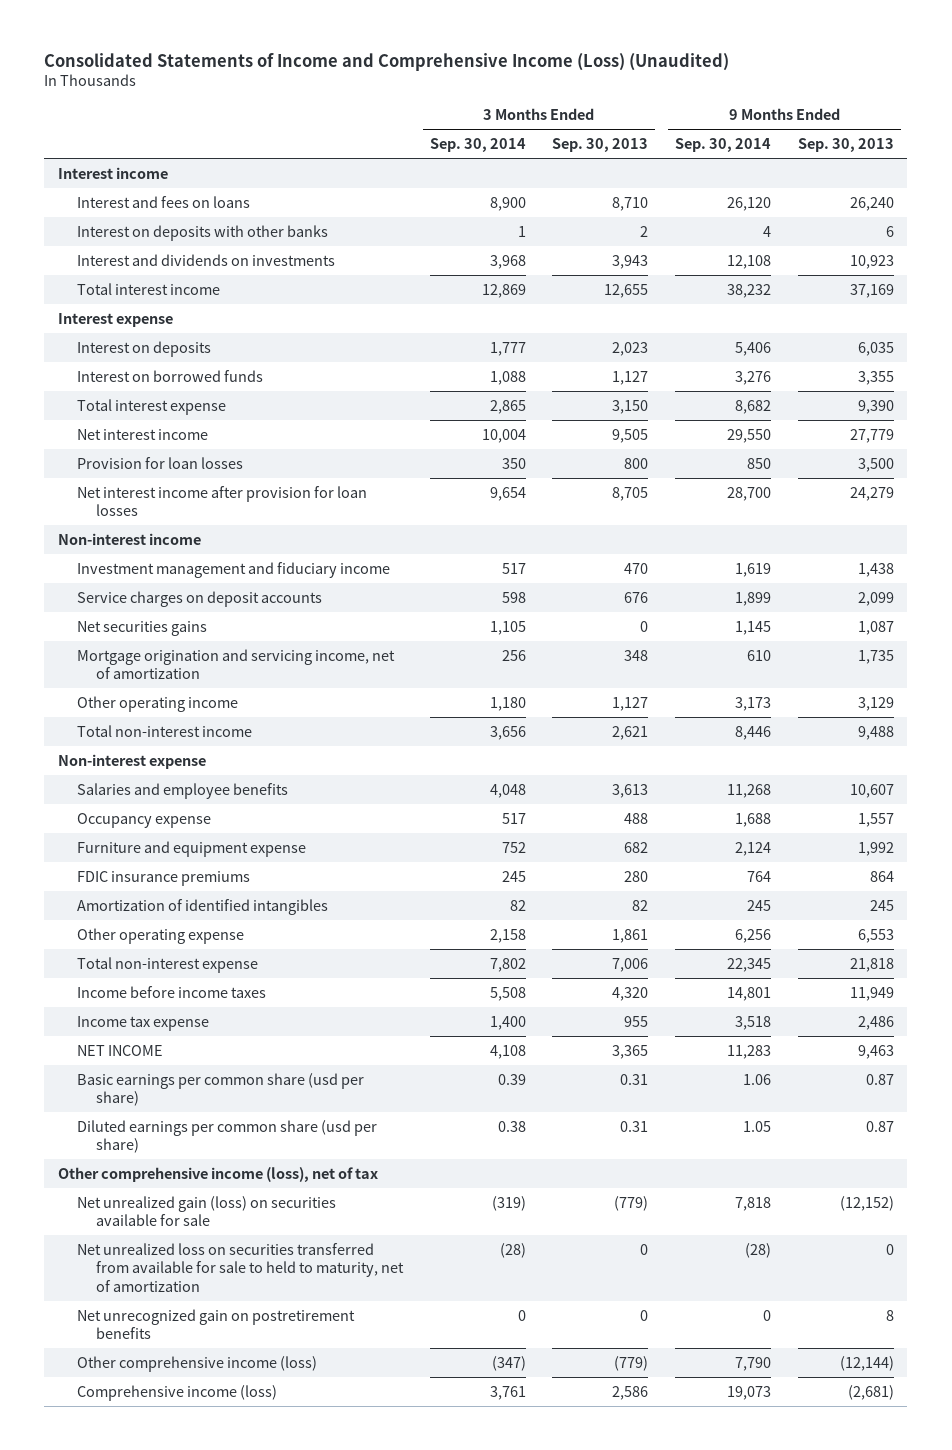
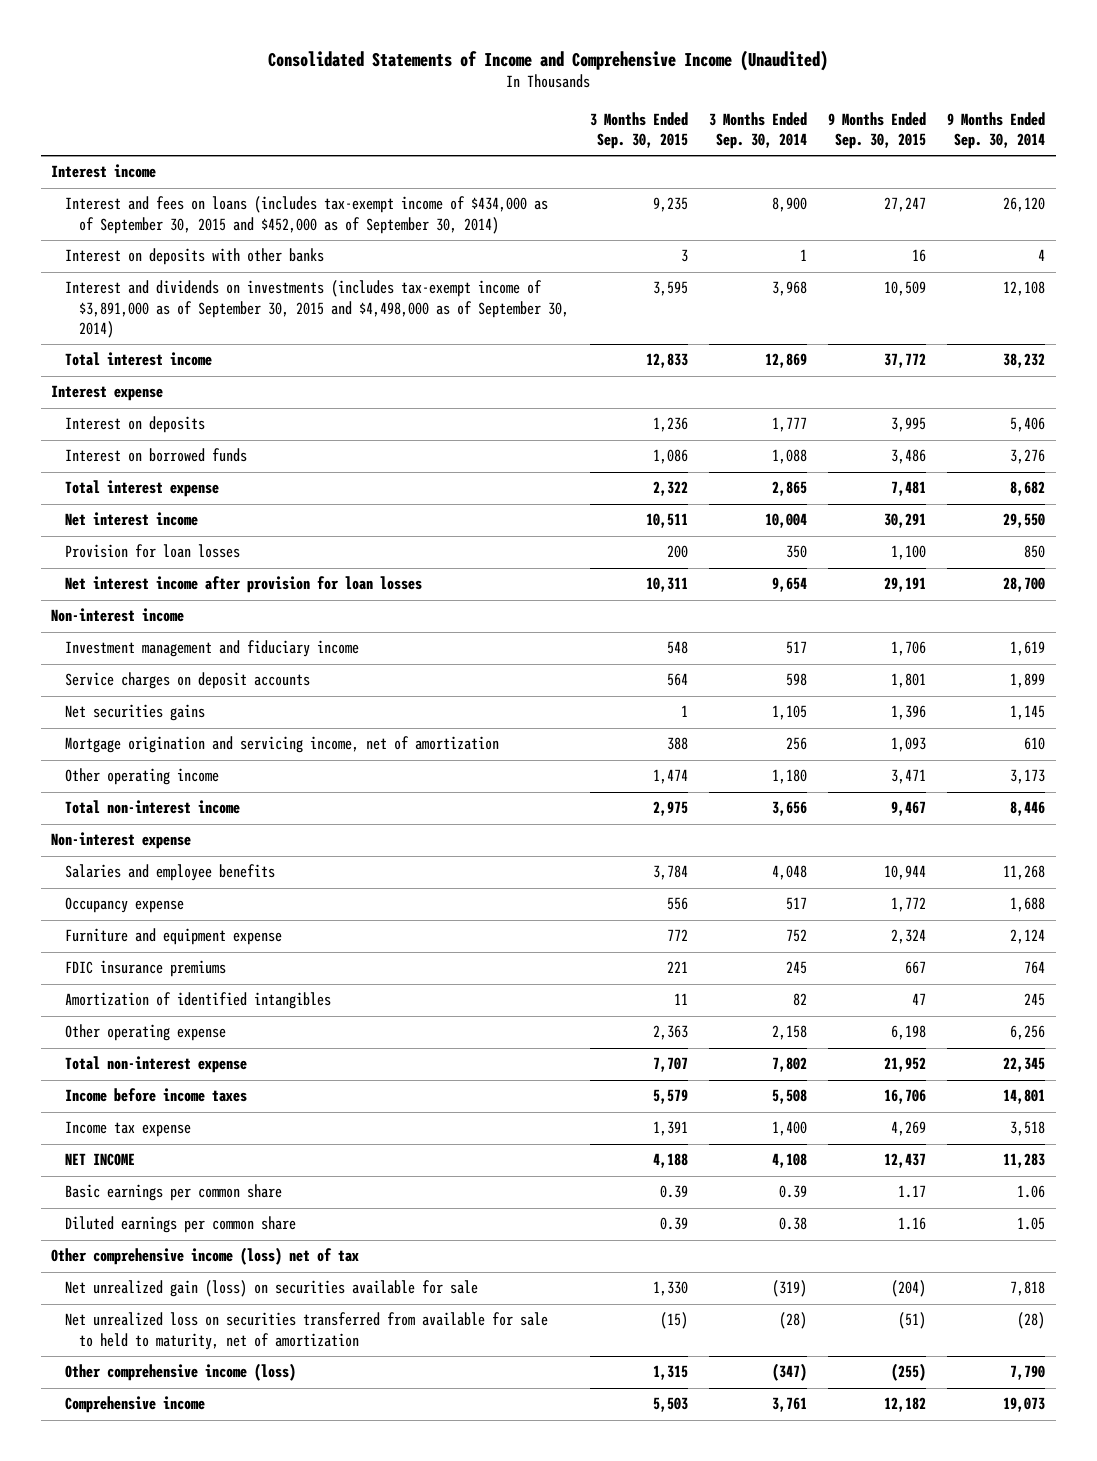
[44,52,730,71] Consolidated Statements of Income and Comprehensive Income (Loss) (Unaudited) -> [268,49,829,71] Consolidated Statements of Income and Comprehensive Income (Unaudited)
[552,137,649,152] Sep. 30, 2013 -> none
[798,137,895,152] Sep. 30, 2013 -> none
none -> [590,111,689,150] 3 Months Ended Sep. 30, 2015
none -> [828,111,927,150] 9 Months Ended Sep. 30, 2015
[76,195,250,208] Interest and fees on loans -> [65,196,549,234] Interest and fees on loans (includes tax-exempt income of $434,000 as of September 30, 2015 and $452,000 as of September 30, 2014)
[76,253,335,266] Interest and dividends on investments -> [65,280,570,338] Interest and dividends on investments (includes tax-exempt income of $3,891,000 as of September 30, 2015 and $4,498,000 as of September 30, 2014)
[76,1072,364,1107] Basic earnings per common share (usd per share) -> [65,1184,283,1202] Basic earnings per common share
[76,1119,377,1154] Diluted earnings per common share (usd per share) -> [65,1216,297,1234] Diluted earnings per common share
[57,1166,378,1182] Other comprehensive income (loss), net of tax -> [51,1247,360,1266] Other comprehensive income (loss) net of tax
[76,1308,355,1340] Net unrecognized gain on postretirement benefits -> none
[76,1384,277,1401] Comprehensive income (loss) -> [65,1396,206,1414] Comprehensive income

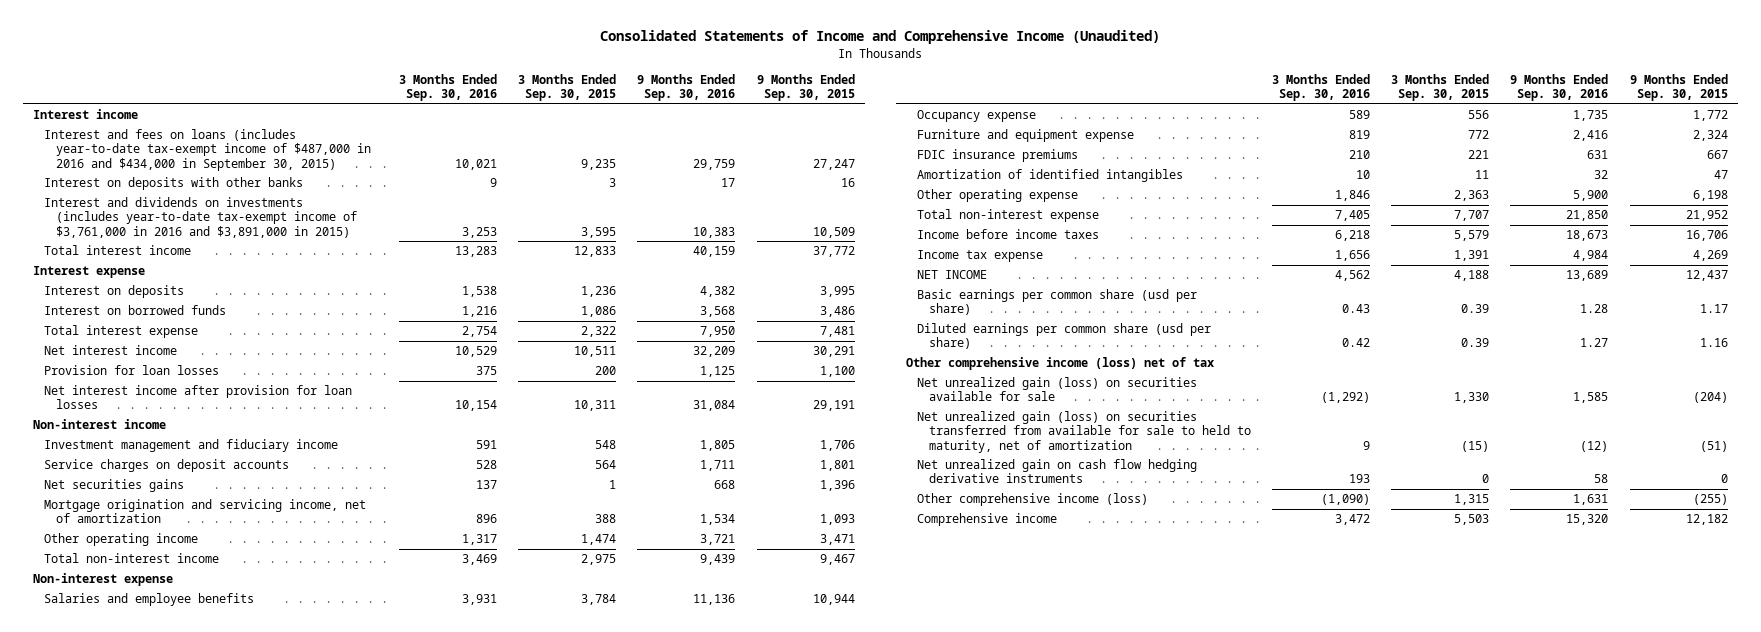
[709,111,808,150] 3 Months Ended Sep. 30, 2014 -> none
[947,111,1046,150] 9 Months Ended Sep. 30, 2014 -> none
none -> [399,73,498,102] 3 Months Ended Sep. 30, 2016
none -> [637,73,736,102] 9 Months Ended Sep. 30, 2016
[65,196,549,234] Interest and fees on loans (includes tax-exempt income of $434,000 as of September 30, 2015 and $452,000 as of September 30, 2014) -> [44,129,371,171] Interest and fees on loans (includes year-to-date tax-exempt income of $487,000 in 2016 and $434,000 in September 30, 2015)
[65,280,570,338] Interest and dividends on investments (includes tax-exempt income of $3,891,000 as of September 30, 2015 and $4,498,000 as of September 30, 2014) -> [44,197,357,238] Interest and dividends on investments (includes year-to-date tax-exempt income of $3,761,000 in 2016 and $3,891,000 in 2015)
[65,1184,283,1202] Basic earnings per common share -> [917,289,1198,316] Basic earnings per common share (usd per share)
[65,1216,297,1234] Diluted earnings per common share -> [917,323,1212,350] Diluted earnings per common share (usd per share)
[65,1312,549,1350] Net unrealized loss on securities transferred from available for sale to held to maturity, net of amortization -> [917,411,1251,453] Net unrealized gain (loss) on securities transferred from available for sale to held to maturity, net of amortization
none -> [917,459,1198,484] Net unrealized gain on cash flow hedging derivative instruments

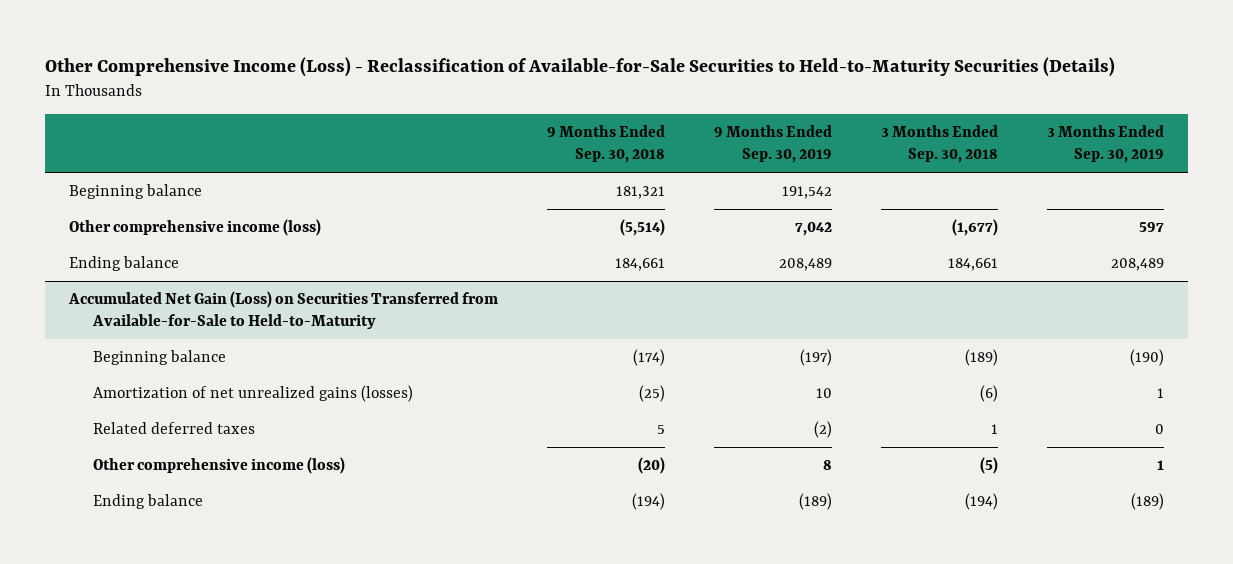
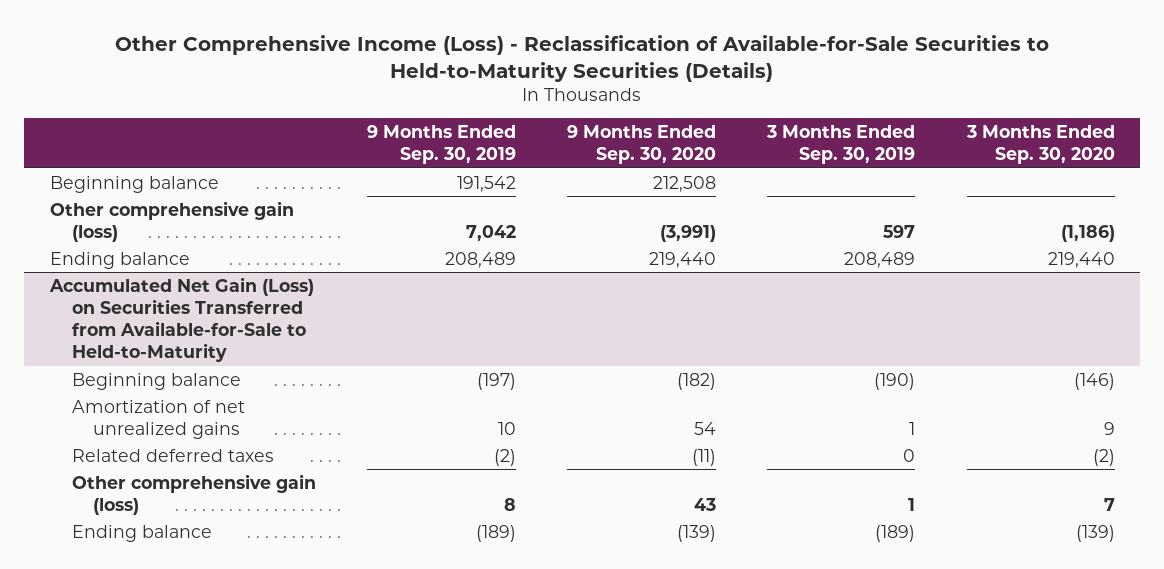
[547,125,666,164] 9 Months Ended Sep. 30, 2018 -> none
[880,125,998,164] 3 Months Ended Sep. 30, 2018 -> none
none -> [567,125,717,165] 9 Months Ended Sep. 30, 2020
none -> [965,125,1115,165] 3 Months Ended Sep. 30, 2020
[69,218,322,236] Other comprehensive income (loss) -> [49,200,294,242] Other comprehensive gain (loss)
[93,384,414,402] Amortization of net unrealized gains (losses) -> [71,399,245,439] Amortization of net unrealized gains
[93,456,346,474] Other comprehensive income (loss) -> [71,473,316,515] Other comprehensive gain (loss)

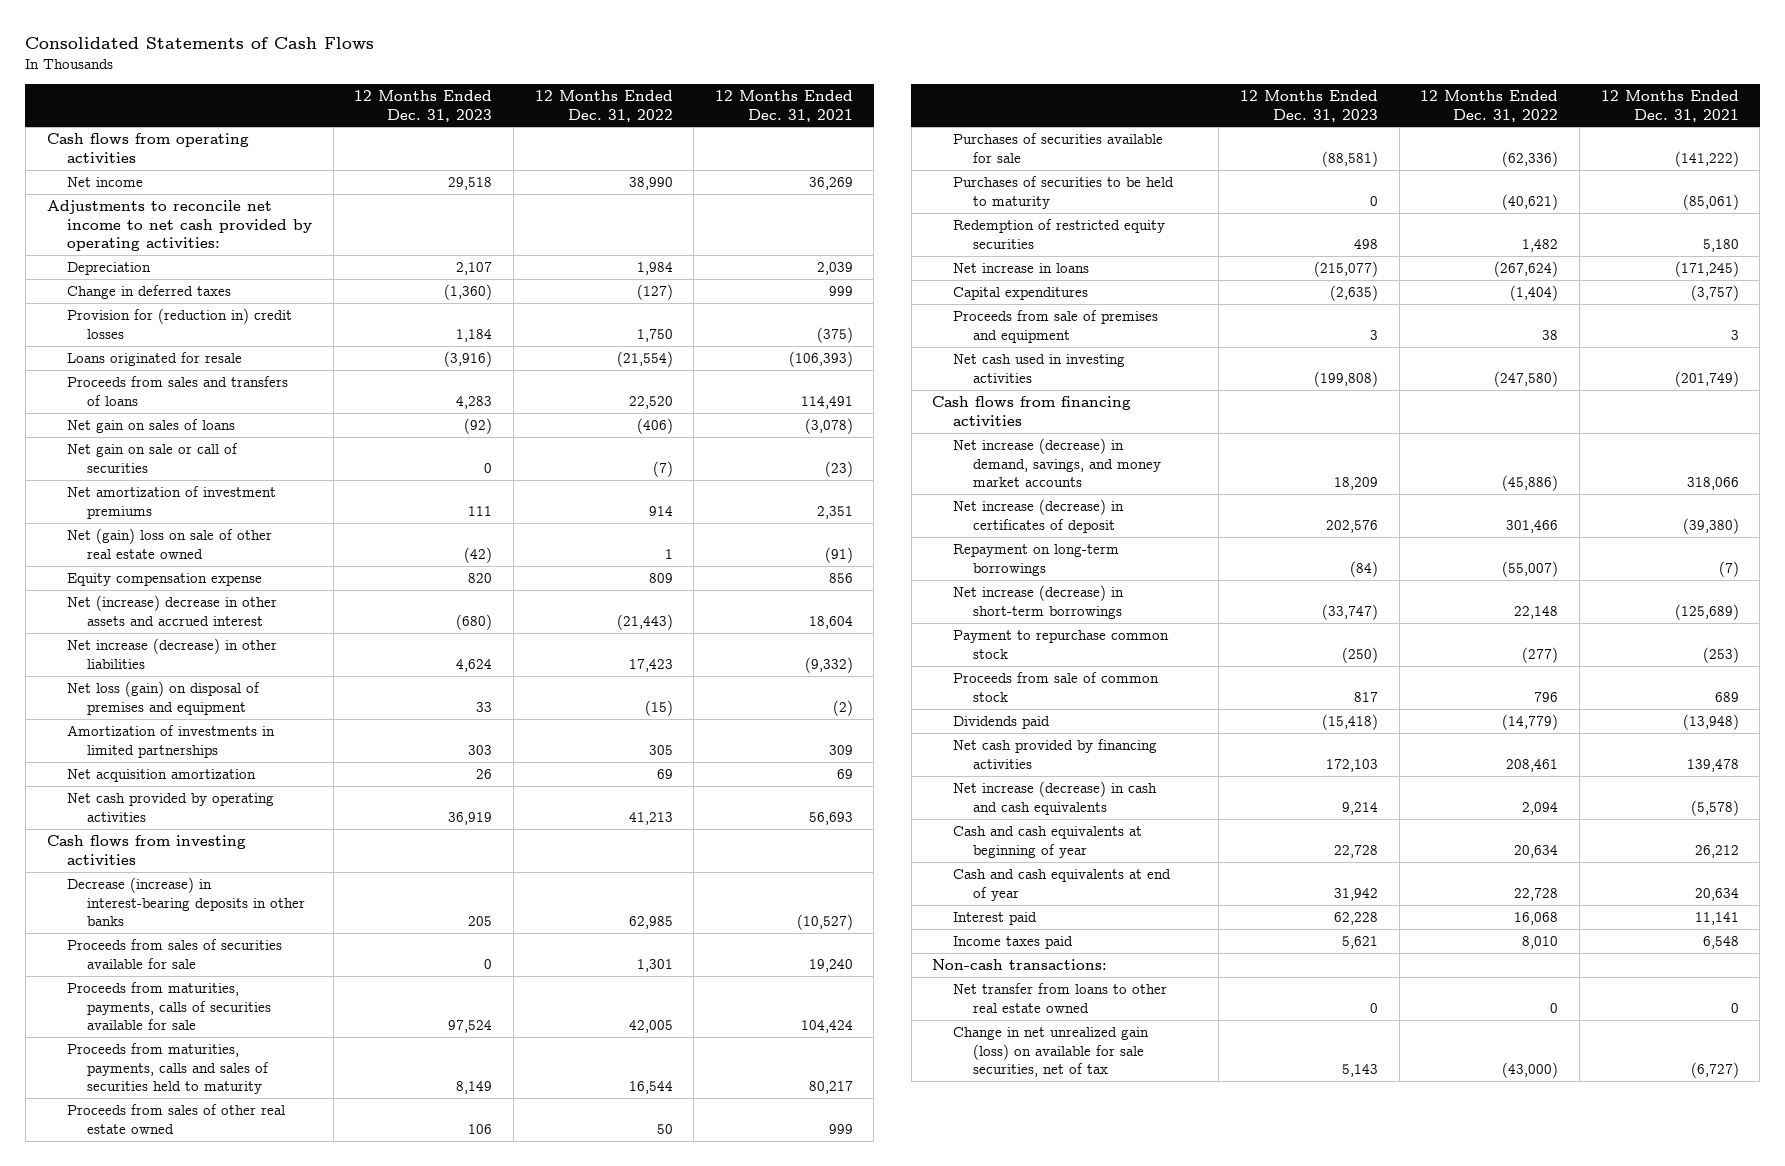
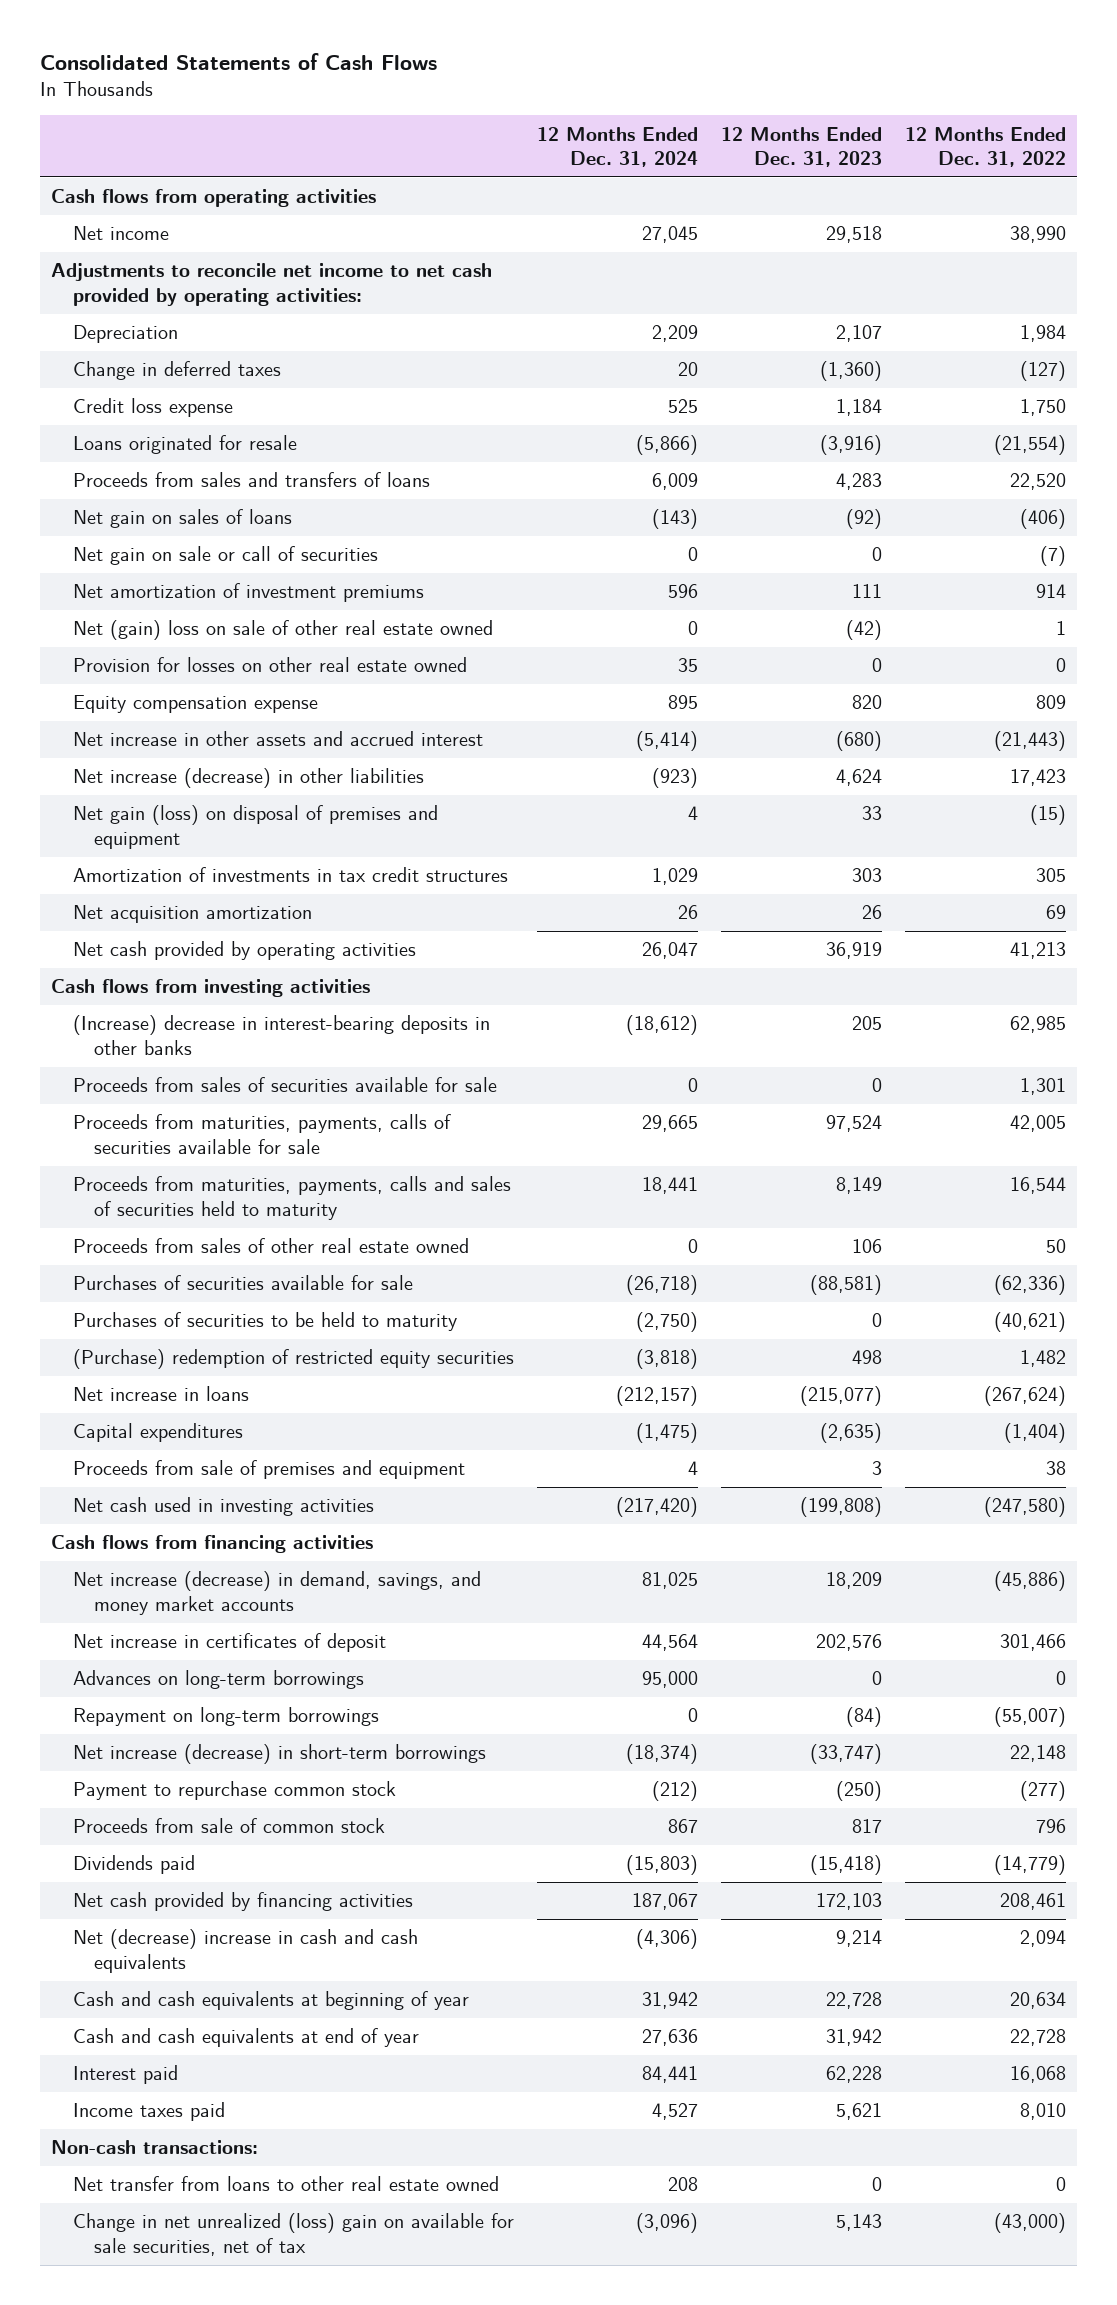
[714,89,853,122] 12 Months Ended Dec. 31, 2021 -> none
none -> [536,126,698,167] 12 Months Ended Dec. 31, 2024
[66,308,292,339] Provision for (reduction in) credit losses -> [72,398,233,418] Credit loss expense
none -> [72,657,467,673] Provision for losses on other real estate owned
[66,595,277,626] Net (increase) decrease in other assets and accrued interest -> [72,731,483,747] Net increase in other assets and accrued interest
[66,681,260,715] Net loss (gain) on disposal of premises and equipment -> [72,805,438,849] Net gain (loss) on disposal of premises and equipment
[66,725,275,758] Amortization of investments in limited partnerships -> [72,867,508,883] Amortization of investments in tax credit structures
[66,877,306,927] Decrease (increase) in interest-bearing deposits in other banks -> [72,1015,490,1055] (Increase) decrease in interest-bearing deposits in other banks
[952,219,1165,249] Redemption of restricted equity securities -> [72,1349,514,1370] (Purchase) redemption of restricted equity securities
[952,499,1124,533] Net increase (decrease) in certificates of deposit -> [72,1633,386,1653] Net increase in certificates of deposit
none -> [72,1670,364,1690] Advances on long-term borrowings
[952,781,1157,815] Net increase (decrease) in cash and cash equivalents -> [72,1929,418,1973] Net (decrease) increase in cash and cash equivalents
[952,1027,1149,1078] Change in net unrealized gain (loss) on available for sale securities, net of tax -> [72,2213,514,2256] Change in net unrealized (loss) gain on available for sale securities, net of tax

